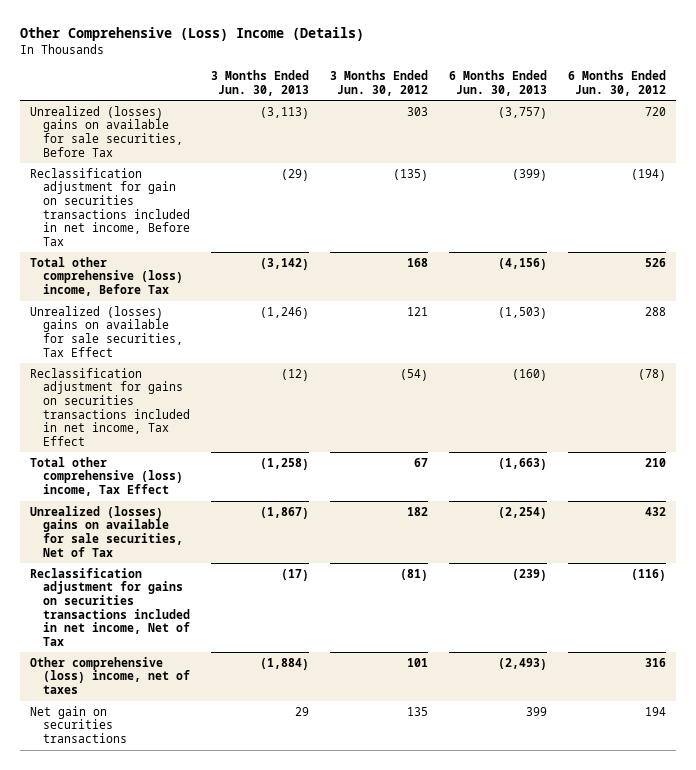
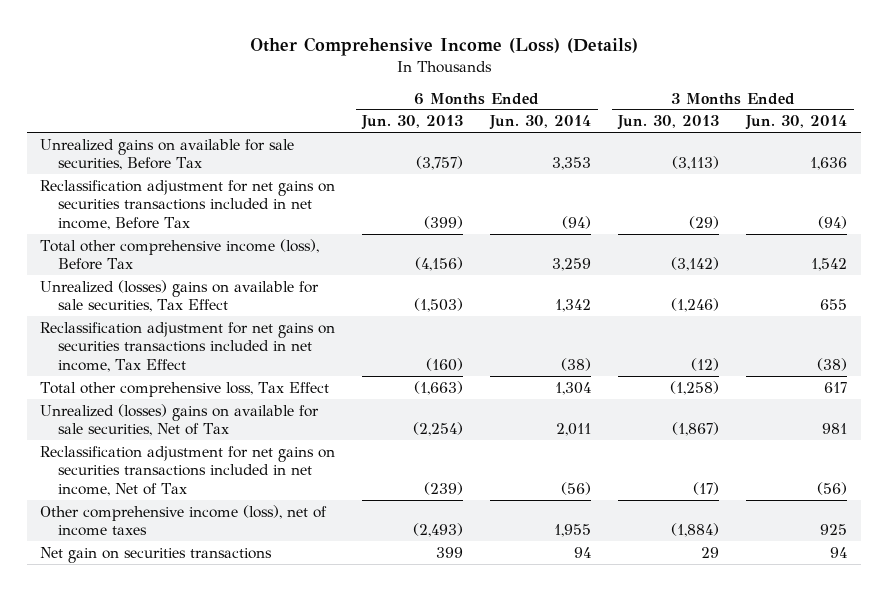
[19,26,364,41] Other Comprehensive (Loss) Income (Details) -> [249,36,638,56] Other Comprehensive Income (Loss) (Details)
[330,70,429,96] 3 Months Ended Jun. 30, 2012 -> none
[567,70,666,96] 6 Months Ended Jun. 30, 2012 -> none
none -> [489,115,592,131] Jun. 30, 2014
none -> [745,115,848,131] Jun. 30, 2014
[30,105,184,157] Unrealized (losses) gains on available for sale securities, Before Tax -> [40,138,295,171] Unrealized gains on available for sale securities, Before Tax
[30,167,191,246] Reclassification adjustment for gain on securities transactions included in net income, Before Tax -> [40,179,336,230] Reclassification adjustment for net gains on securities transactions included in net income, Before Tax
[30,256,184,297] Total other comprehensive (loss) income, Before Tax -> [40,238,320,271] Total other comprehensive income (loss), Before Tax
[30,367,191,446] Reclassification adjustment for gains on securities transactions included in net income, Tax Effect -> [40,321,336,372] Reclassification adjustment for net gains on securities transactions included in net income, Tax Effect
[30,456,184,497] Total other comprehensive (loss) income, Tax Effect -> [40,381,330,397] Total other comprehensive loss, Tax Effect
[30,567,191,646] Reclassification adjustment for gains on securities transactions included in net income, Net of Tax -> [40,445,336,496] Reclassification adjustment for net gains on securities transactions included in net income, Net of Tax
[30,656,191,695] Other comprehensive (loss) income, net of taxes -> [40,504,328,537] Other comprehensive income (loss), net of income taxes

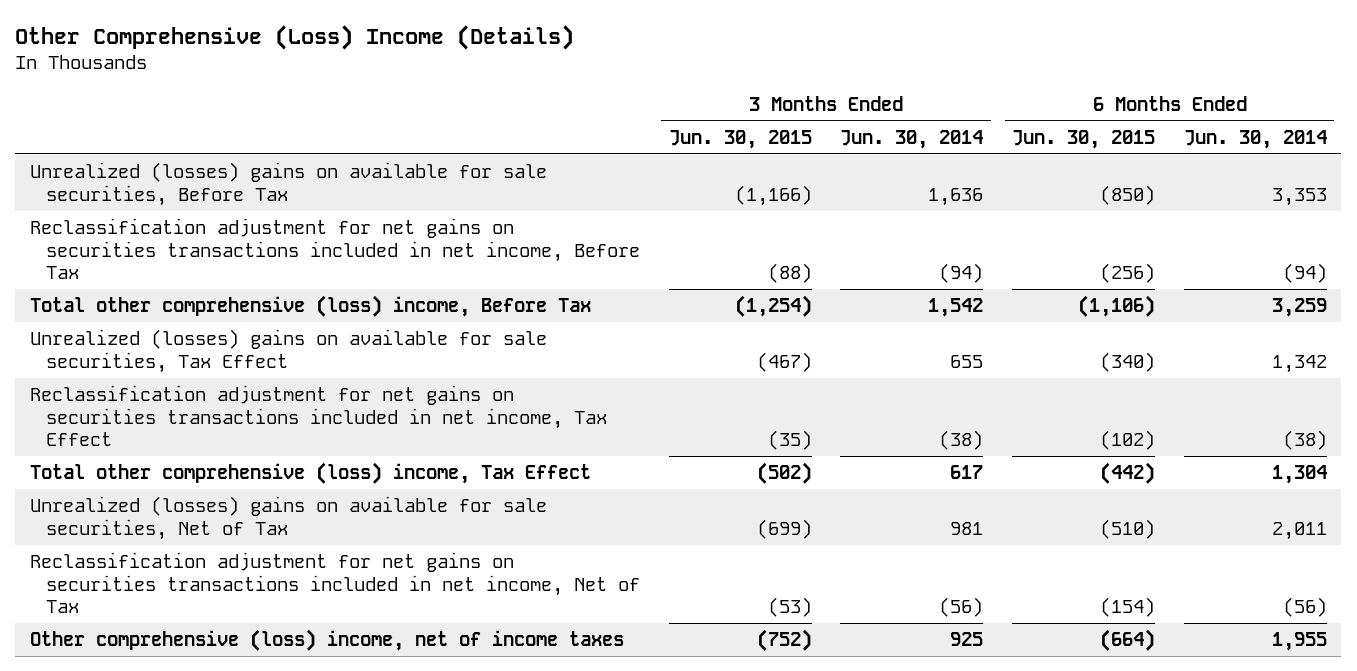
[249,36,638,56] Other Comprehensive Income (Loss) (Details) -> [15,24,575,50] Other Comprehensive (Loss) Income (Details)
[361,115,464,131] Jun. 30, 2013 -> none
[617,115,720,131] Jun. 30, 2013 -> none
none -> [668,129,812,149] Jun. 30, 2015
none -> [1012,129,1156,149] Jun. 30, 2015
[40,138,295,171] Unrealized gains on available for sale securities, Before Tax -> [29,162,547,206] Unrealized (losses) gains on available for sale securities, Before Tax
[40,238,320,271] Total other comprehensive income (loss), Before Tax -> [29,295,591,318] Total other comprehensive (loss) income, Before Tax
[40,381,330,397] Total other comprehensive loss, Tax Effect -> [29,462,591,485] Total other comprehensive (loss) income, Tax Effect
[40,546,273,563] Net gain on securities transactions -> none
[40,504,328,537] Other comprehensive income (loss), net of income taxes -> [29,629,624,652] Other comprehensive (loss) income, net of income taxes

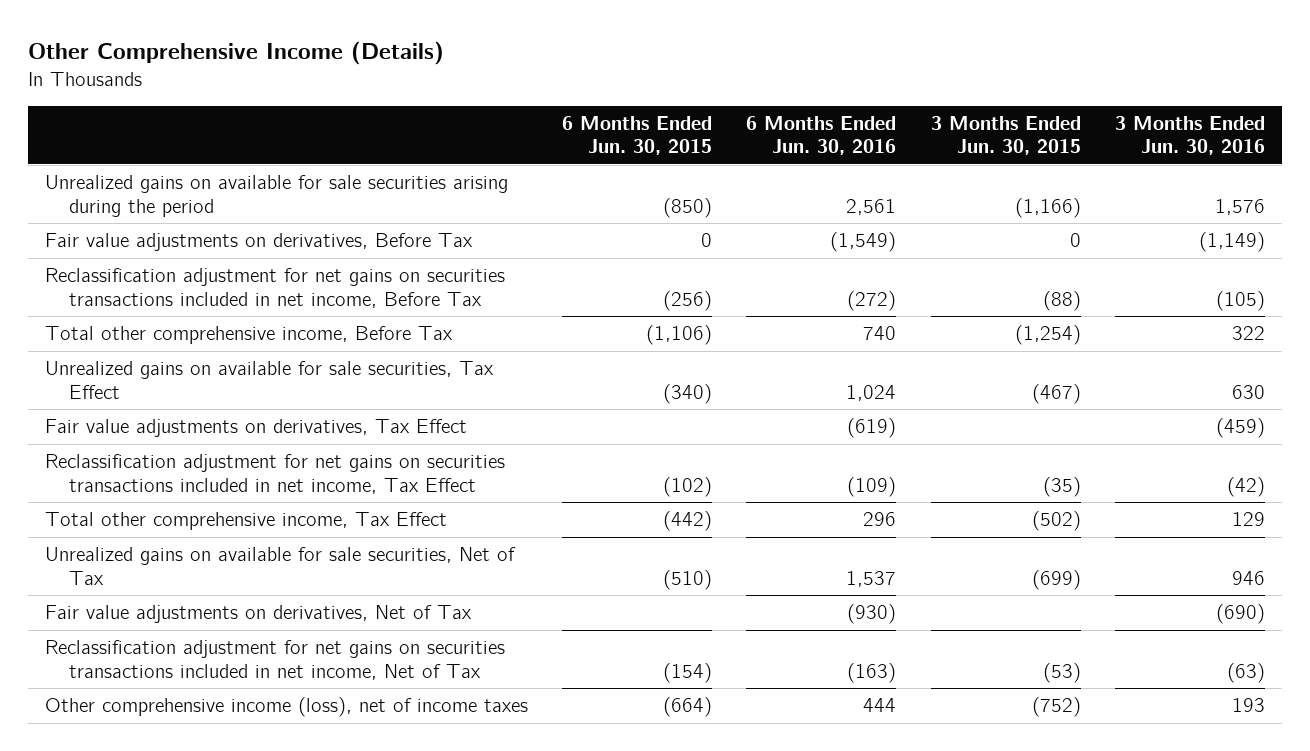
[15,24,575,50] Other Comprehensive (Loss) Income (Details) -> [27,40,444,65] Other Comprehensive Income (Details)
[840,129,984,149] Jun. 30, 2014 -> none
[1184,129,1328,149] Jun. 30, 2014 -> none
none -> [746,115,897,156] 6 Months Ended Jun. 30, 2016
none -> [1115,115,1266,156] 3 Months Ended Jun. 30, 2016
[29,162,547,206] Unrealized (losses) gains on available for sale securities, Before Tax -> [44,175,508,217] Unrealized gains on available for sale securities arising during the period
none -> [44,233,473,252] Fair value adjustments on derivatives, Before Tax
[29,295,591,318] Total other comprehensive (loss) income, Before Tax -> [44,326,453,345] Total other comprehensive income, Before Tax
[29,329,547,373] Unrealized (losses) gains on available for sale securities, Tax Effect -> [44,361,494,399] Unrealized gains on available for sale securities, Tax Effect
none -> [44,419,467,438] Fair value adjustments on derivatives, Tax Effect
[29,462,591,485] Total other comprehensive (loss) income, Tax Effect -> [44,512,447,531] Total other comprehensive income, Tax Effect
[29,496,547,540] Unrealized (losses) gains on available for sale securities, Net of Tax -> [44,547,516,585] Unrealized gains on available for sale securities, Net of Tax
none -> [44,605,472,624] Fair value adjustments on derivatives, Net of Tax
[29,629,624,652] Other comprehensive (loss) income, net of income taxes -> [44,697,528,718] Other comprehensive income (loss), net of income taxes

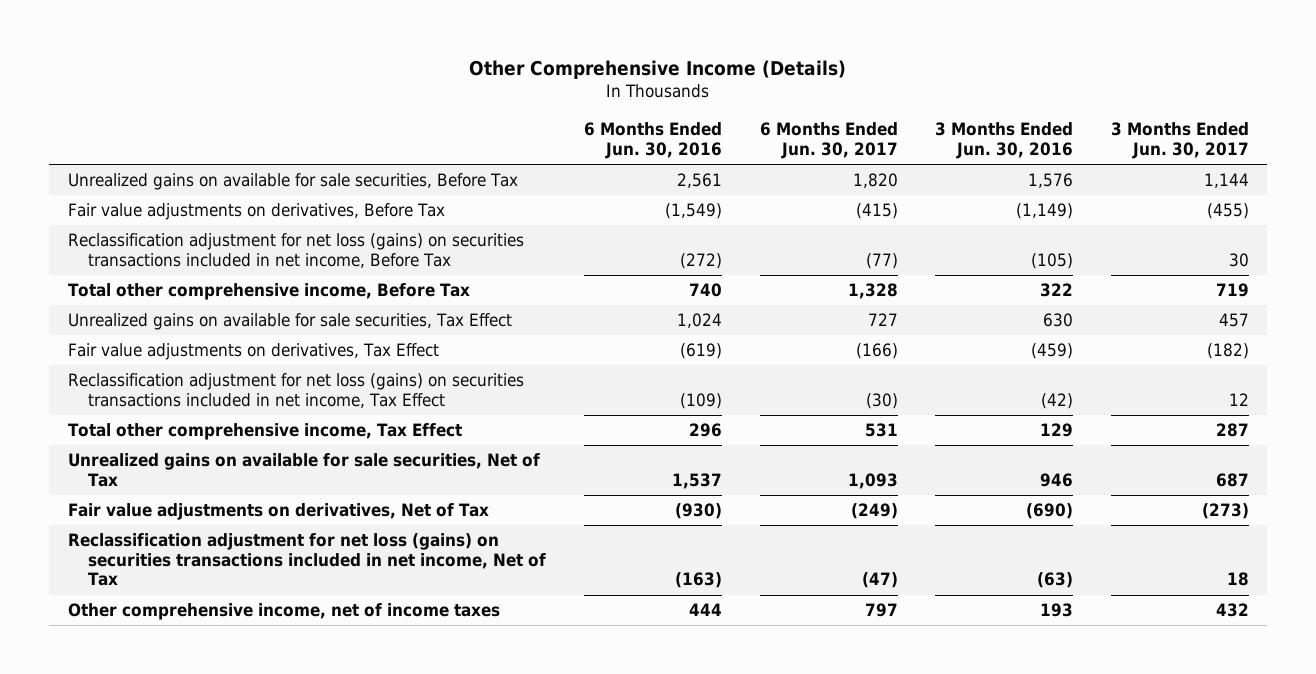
[562,115,713,156] 6 Months Ended Jun. 30, 2015 -> none
[930,115,1081,156] 3 Months Ended Jun. 30, 2015 -> none
none -> [759,122,898,159] 6 Months Ended Jun. 30, 2017
none -> [1110,122,1249,159] 3 Months Ended Jun. 30, 2017
[44,175,508,217] Unrealized gains on available for sale securities arising during the period -> [67,173,518,191] Unrealized gains on available for sale securities, Before Tax
[44,268,505,308] Reclassification adjustment for net gains on securities transactions included in net income, Before Tax -> [67,233,524,268] Reclassification adjustment for net loss (gains) on securities transactions included in net income, Before Tax
[44,454,505,494] Reclassification adjustment for net gains on securities transactions included in net income, Tax Effect -> [67,373,524,408] Reclassification adjustment for net loss (gains) on securities transactions included in net income, Tax Effect
[44,640,505,680] Reclassification adjustment for net gains on securities transactions included in net income, Net of Tax -> [67,533,547,587] Reclassification adjustment for net loss (gains) on securities transactions included in net income, Net of Tax
[44,697,528,718] Other comprehensive income (loss), net of income taxes -> [67,603,500,621] Other comprehensive income, net of income taxes

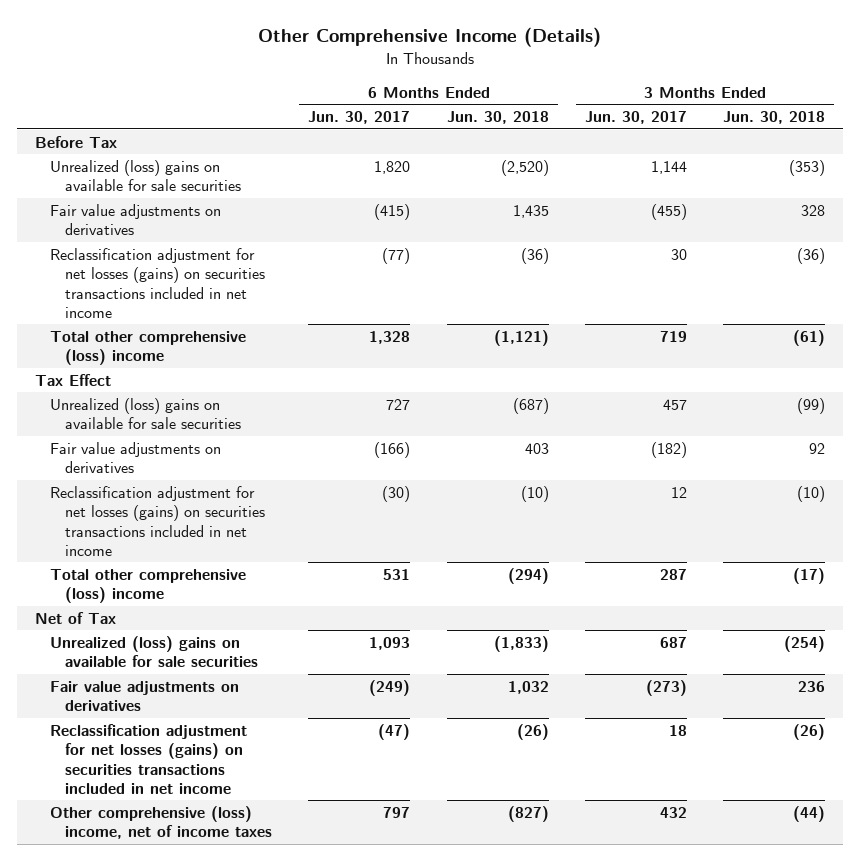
[584,122,723,159] 6 Months Ended Jun. 30, 2016 -> none
[935,122,1074,159] 3 Months Ended Jun. 30, 2016 -> none
none -> [446,111,549,125] Jun. 30, 2018
none -> [723,111,826,125] Jun. 30, 2018
none -> [35,135,118,148] Before Tax
[67,173,518,191] Unrealized gains on available for sale securities, Before Tax -> [50,159,242,192] Unrealized (loss) gains on available for sale securities
[67,203,445,221] Fair value adjustments on derivatives, Before Tax -> [50,203,222,236] Fair value adjustments on derivatives
[67,233,524,268] Reclassification adjustment for net loss (gains) on securities transactions included in net income, Before Tax -> [50,247,266,319] Reclassification adjustment for net losses (gains) on securities transactions included in net income
[67,283,470,301] Total other comprehensive income, Before Tax -> [50,330,247,366] Total other comprehensive (loss) income
none -> [35,373,112,386] Tax Effect
[67,313,512,331] Unrealized gains on available for sale securities, Tax Effect -> [50,397,242,430] Unrealized (loss) gains on available for sale securities
[67,343,439,361] Fair value adjustments on derivatives, Tax Effect -> [50,441,222,474] Fair value adjustments on derivatives
[67,373,524,408] Reclassification adjustment for net loss (gains) on securities transactions included in net income, Tax Effect -> [50,485,266,557] Reclassification adjustment for net losses (gains) on securities transactions included in net income
[67,423,462,441] Total other comprehensive income, Tax Effect -> [50,568,247,604] Total other comprehensive (loss) income
none -> [35,611,117,624] Net of Tax
[67,453,540,487] Unrealized gains on available for sale securities, Net of Tax -> [50,635,259,668] Unrealized (loss) gains on available for sale securities
[67,503,489,521] Fair value adjustments on derivatives, Net of Tax -> [50,680,240,712] Fair value adjustments on derivatives
[67,533,547,587] Reclassification adjustment for net loss (gains) on securities transactions included in net income, Net of Tax -> [50,723,248,795] Reclassification adjustment for net losses (gains) on securities transactions included in net income
[67,603,500,621] Other comprehensive income, net of income taxes -> [50,805,273,840] Other comprehensive (loss) income, net of income taxes

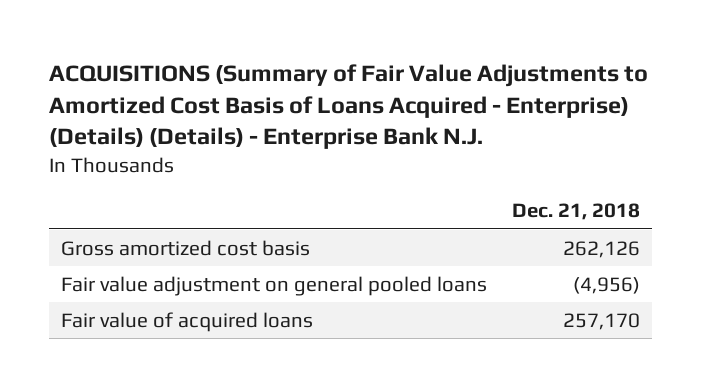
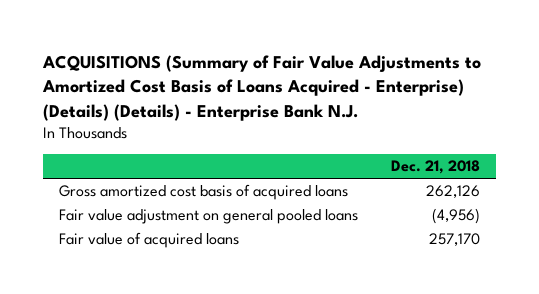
[61,239,311,256] Gross amortized cost basis -> [59,184,349,201] Gross amortized cost basis of acquired loans

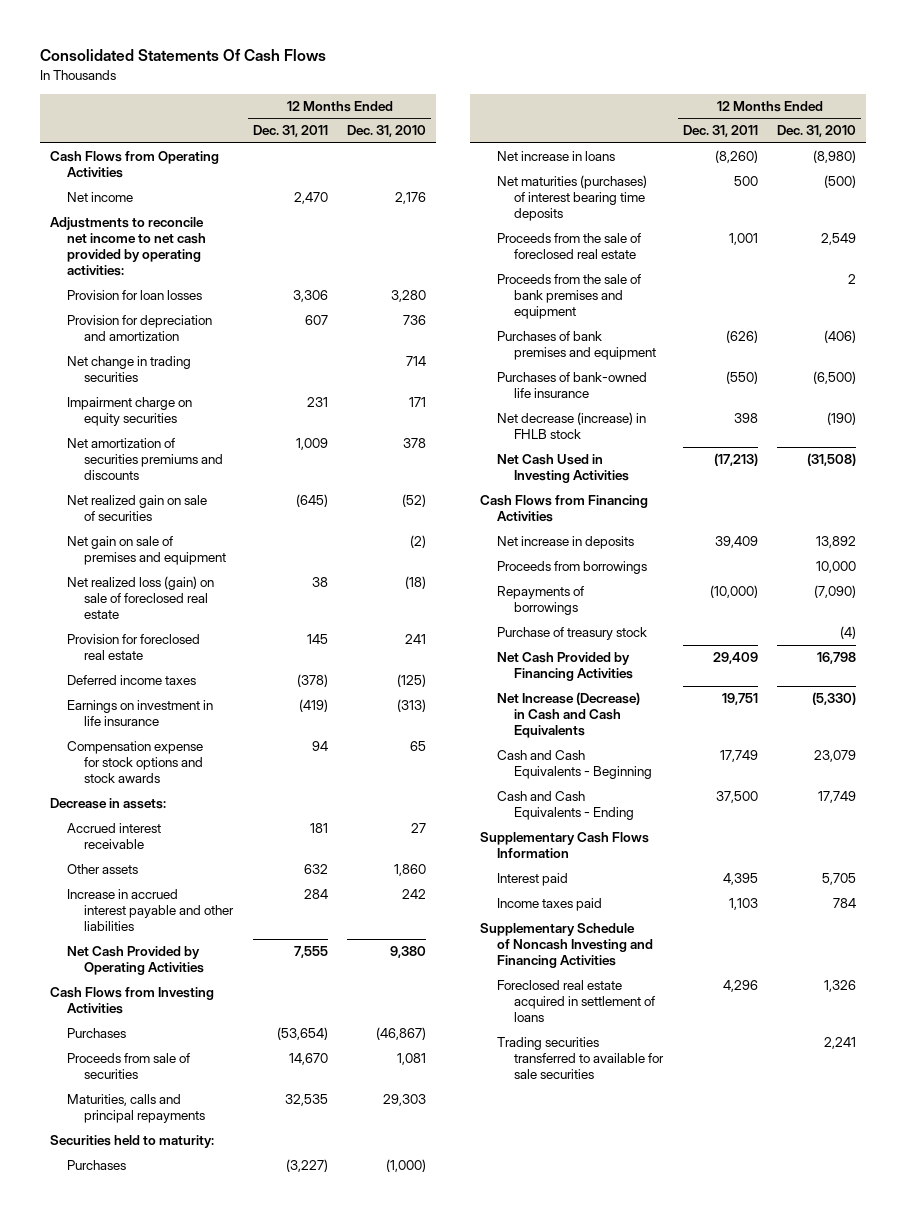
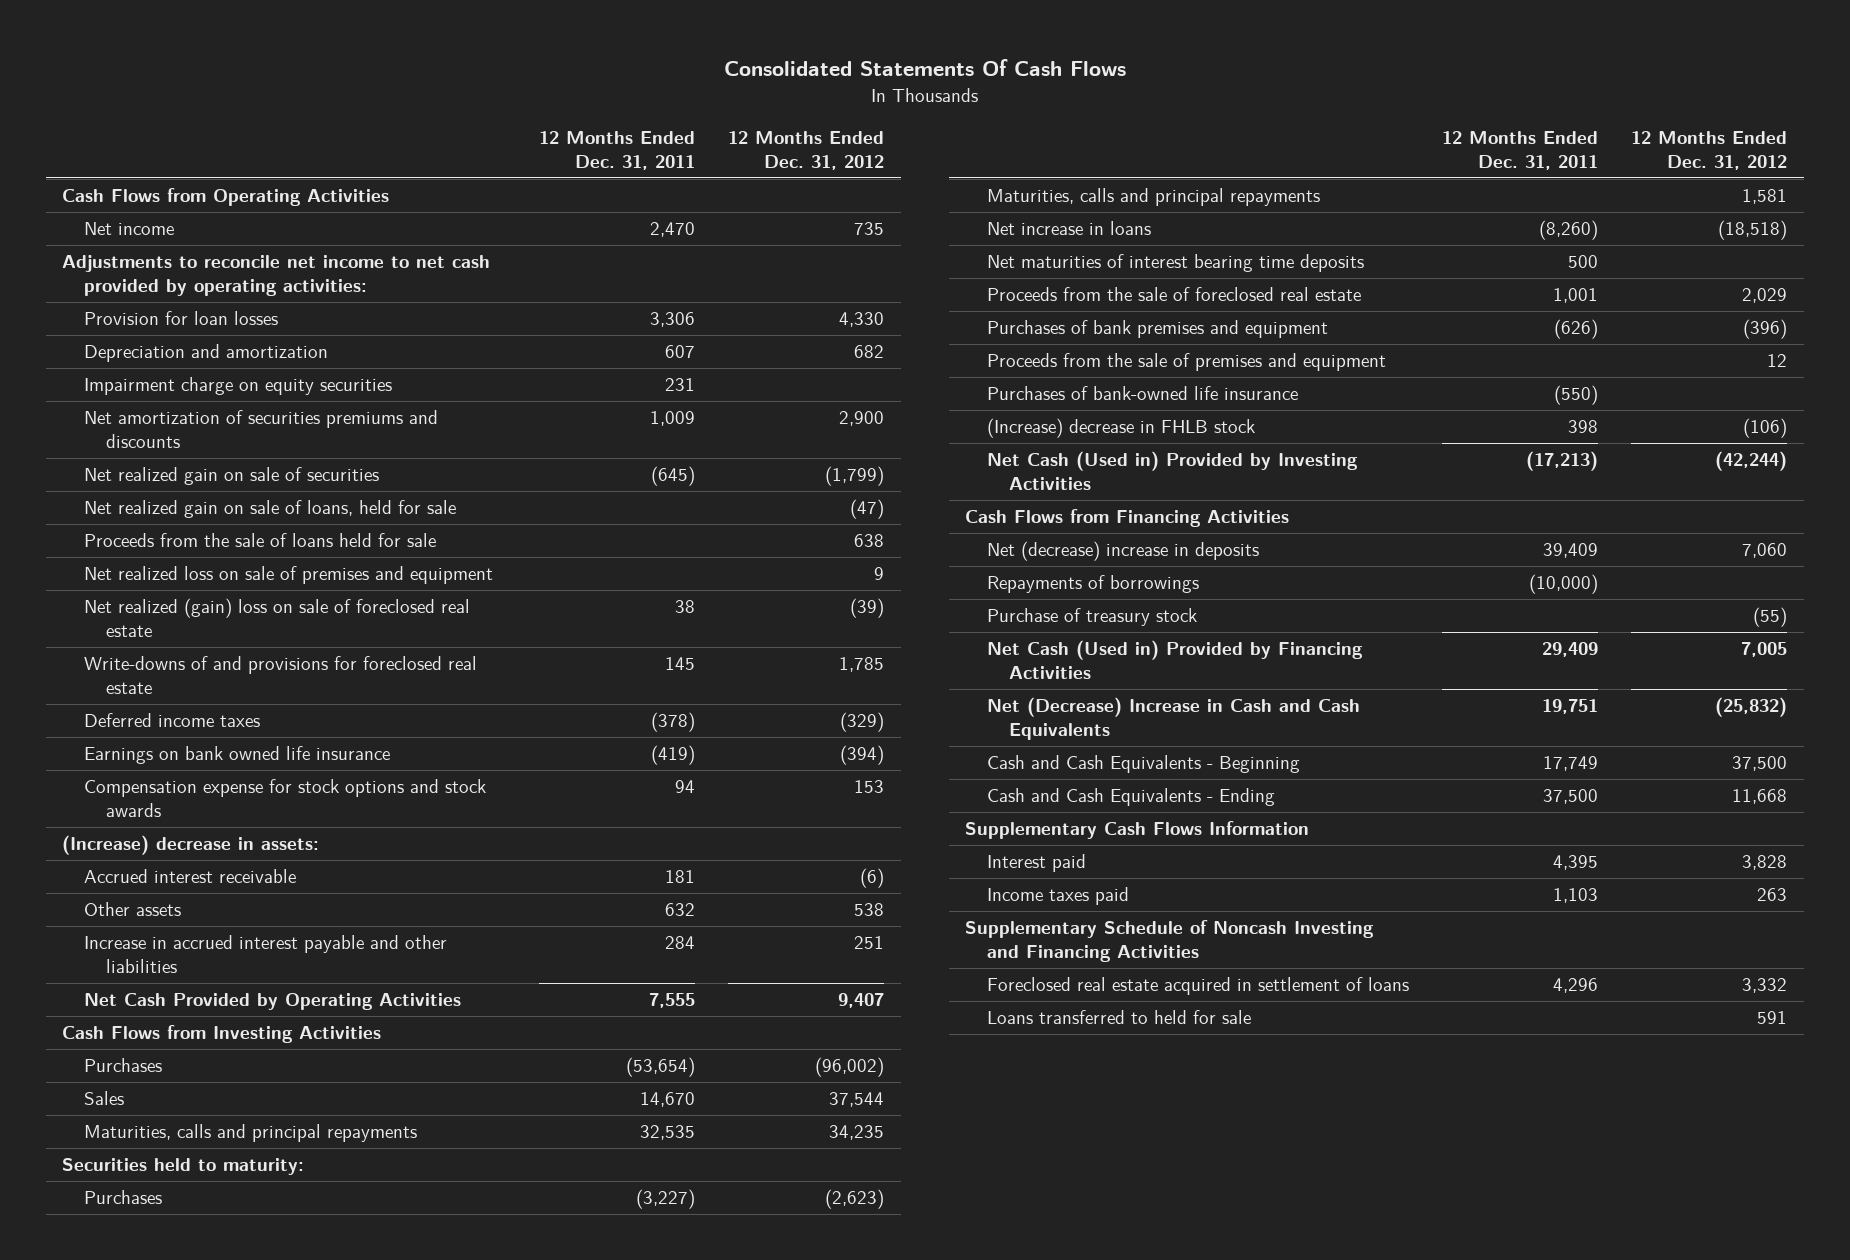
[347,125,427,138] Dec. 31, 2010 -> none
none -> [728,130,885,171] 12 Months Ended Dec. 31, 2012
[67,356,192,383] Net change in trading securities -> none
[67,315,213,342] Provision for depreciation and amortization -> [84,344,329,363] Depreciation and amortization
none -> [84,500,457,519] Net realized gain on sale of loans, held for sale
none -> [84,533,437,548] Proceeds from the sale of loans held for sale
[67,536,227,566] Net gain on sale of premises and equipment -> [84,566,494,585] Net realized loss on sale of premises and equipment
[67,576,215,620] Net realized loss (gain) on sale of foreclosed real estate -> [84,598,471,638] Net realized (gain) loss on sale of foreclosed real estate
[67,634,201,661] Provision for foreclosed real estate -> [84,656,478,695] Write-downs of and provisions for foreclosed real estate
[67,700,214,727] Earnings on investment in life insurance -> [84,746,391,765] Earnings on bank owned life insurance
[50,798,167,810] Decrease in assets: -> [62,835,320,856] (Increase) decrease in assets:
[67,1053,191,1080] Proceeds from sale of securities -> [84,1091,125,1106] Sales
none -> [987,188,1321,207] Maturities, calls and principal repayments
[497,175,648,222] Net maturities (purchases) of interest bearing time deposits -> [987,254,1365,273] Net maturities of interest bearing time deposits
[497,274,642,320] Proceeds from the sale of bank premises and equipment -> none
none -> [987,353,1387,372] Proceeds from the sale of premises and equipment
[497,412,647,440] Net decrease (increase) in FHLB stock -> [987,418,1256,439] (Increase) decrease in FHLB stock
[497,454,630,484] Net Cash Used in Investing Activities -> [987,451,1359,491] Net Cash (Used in) Provided by Investing Activities
[497,561,648,575] Proceeds from borrowings -> none
[497,536,635,550] Net increase in deposits -> [987,541,1260,562] Net (decrease) increase in deposits
[497,652,634,682] Net Cash Provided by Financing Activities -> [987,640,1364,680] Net Cash (Used in) Provided by Financing Activities
[497,692,641,739] Net Increase (Decrease) in Cash and Cash Equivalents -> [987,697,1361,741] Net (Decrease) Increase in Cash and Cash Equivalents
[497,1037,665,1080] Trading securities transferred to available for sale securities -> [987,1010,1252,1025] Loans transferred to held for sale

